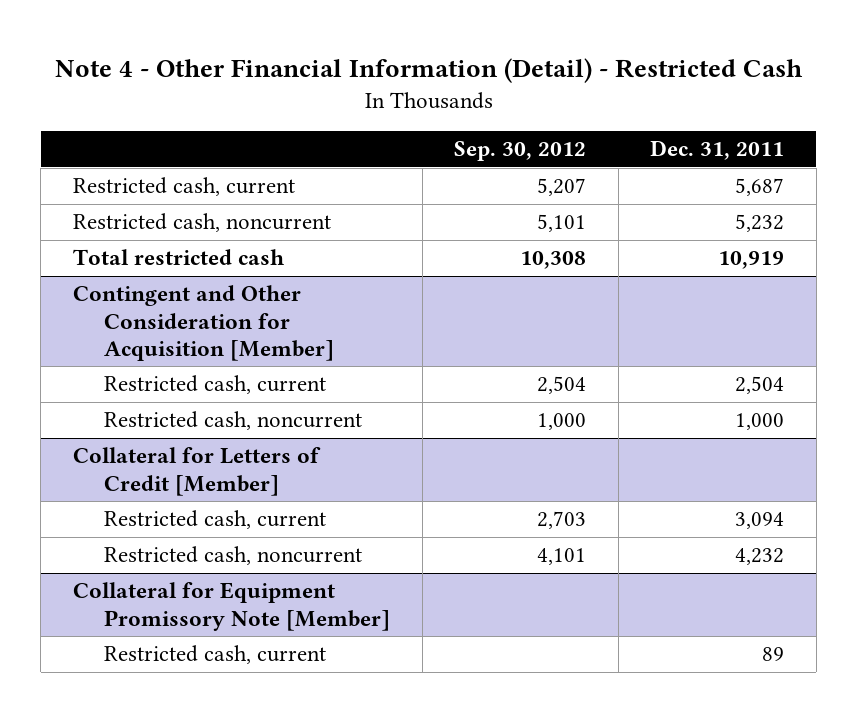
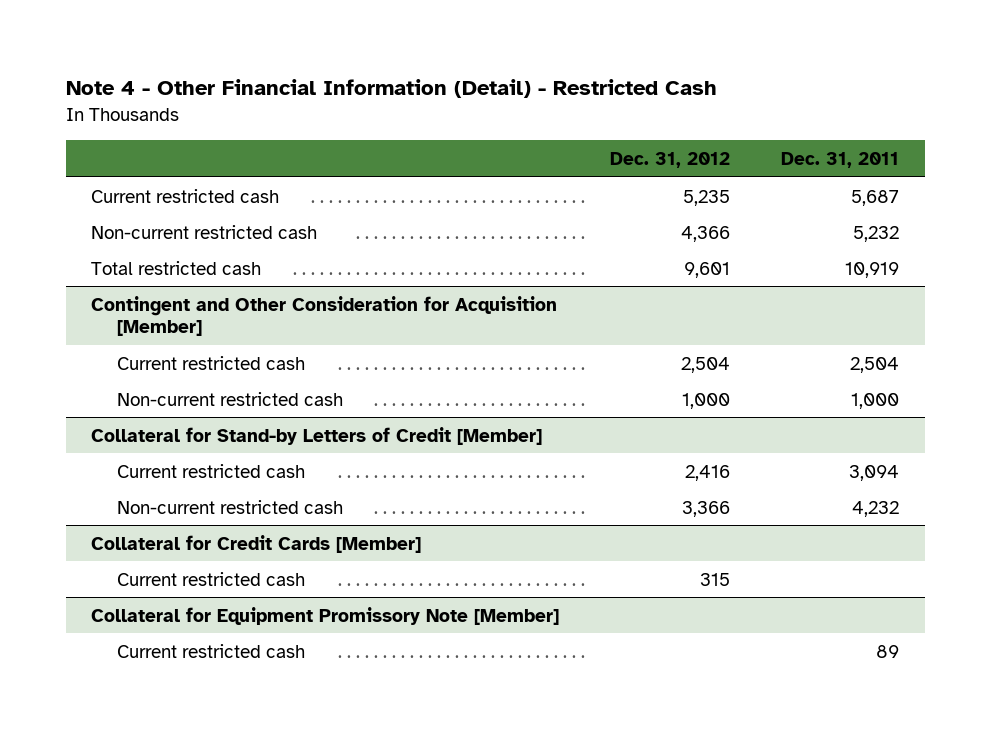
[454,141,587,162] Sep. 30, 2012 -> none
none -> [610,151,731,168] Dec. 31, 2012
[72,177,295,197] Restricted cash, current -> [91,188,280,203] Current restricted cash
[72,213,331,233] Restricted cash, noncurrent -> [91,224,318,239] Non-current restricted cash
[104,375,327,395] Restricted cash, current -> [116,355,305,370] Current restricted cash
[104,411,363,431] Restricted cash, noncurrent -> [116,391,343,406] Non-current restricted cash
[72,447,321,496] Collateral for Letters of Credit [Member] -> [91,426,543,445] Collateral for Stand-by Letters of Credit [Member]
[104,510,327,530] Restricted cash, current -> [116,463,305,478] Current restricted cash
[104,546,363,566] Restricted cash, noncurrent -> [116,499,343,514] Non-current restricted cash
none -> [91,534,422,553] Collateral for Credit Cards [Member]
none -> [116,571,305,586] Current restricted cash
[104,645,327,665] Restricted cash, current -> [116,643,305,658] Current restricted cash

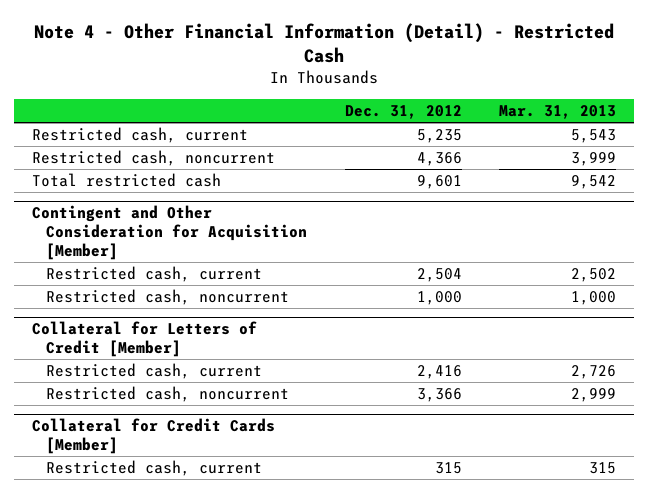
[781,151,900,168] Dec. 31, 2011 -> none
none -> [498,105,616,120] Mar. 31, 2013
[91,188,280,203] Current restricted cash -> [32,127,249,144] Restricted cash, current
[91,224,318,239] Non-current restricted cash -> [32,150,276,167] Restricted cash, noncurrent
[116,355,305,370] Current restricted cash -> [46,266,263,283] Restricted cash, current
[116,391,343,406] Non-current restricted cash -> [46,289,290,306] Restricted cash, noncurrent
[91,426,543,445] Collateral for Stand-by Letters of Credit [Member] -> [32,321,258,358] Collateral for Letters of Credit [Member]
[116,463,305,478] Current restricted cash -> [46,363,263,380] Restricted cash, current
[116,499,343,514] Non-current restricted cash -> [46,386,290,403] Restricted cash, noncurrent
[91,606,560,625] Collateral for Equipment Promissory Note [Member] -> none
[116,643,305,658] Current restricted cash -> none
[116,571,305,586] Current restricted cash -> [46,460,263,477] Restricted cash, current

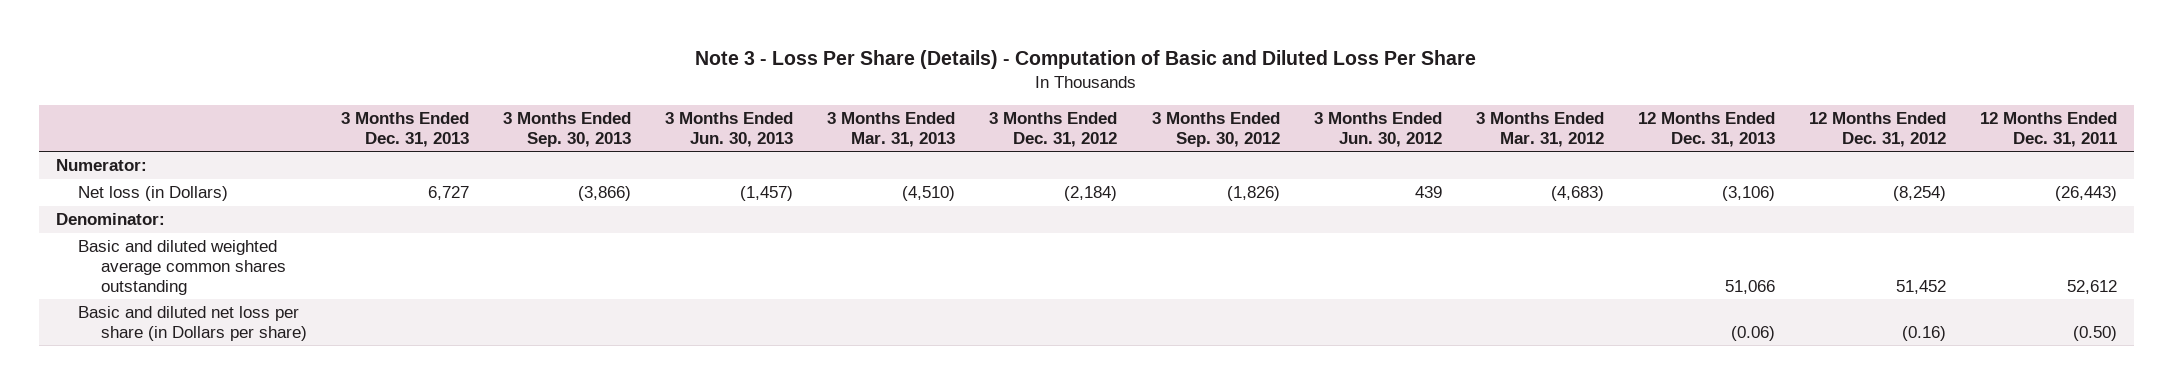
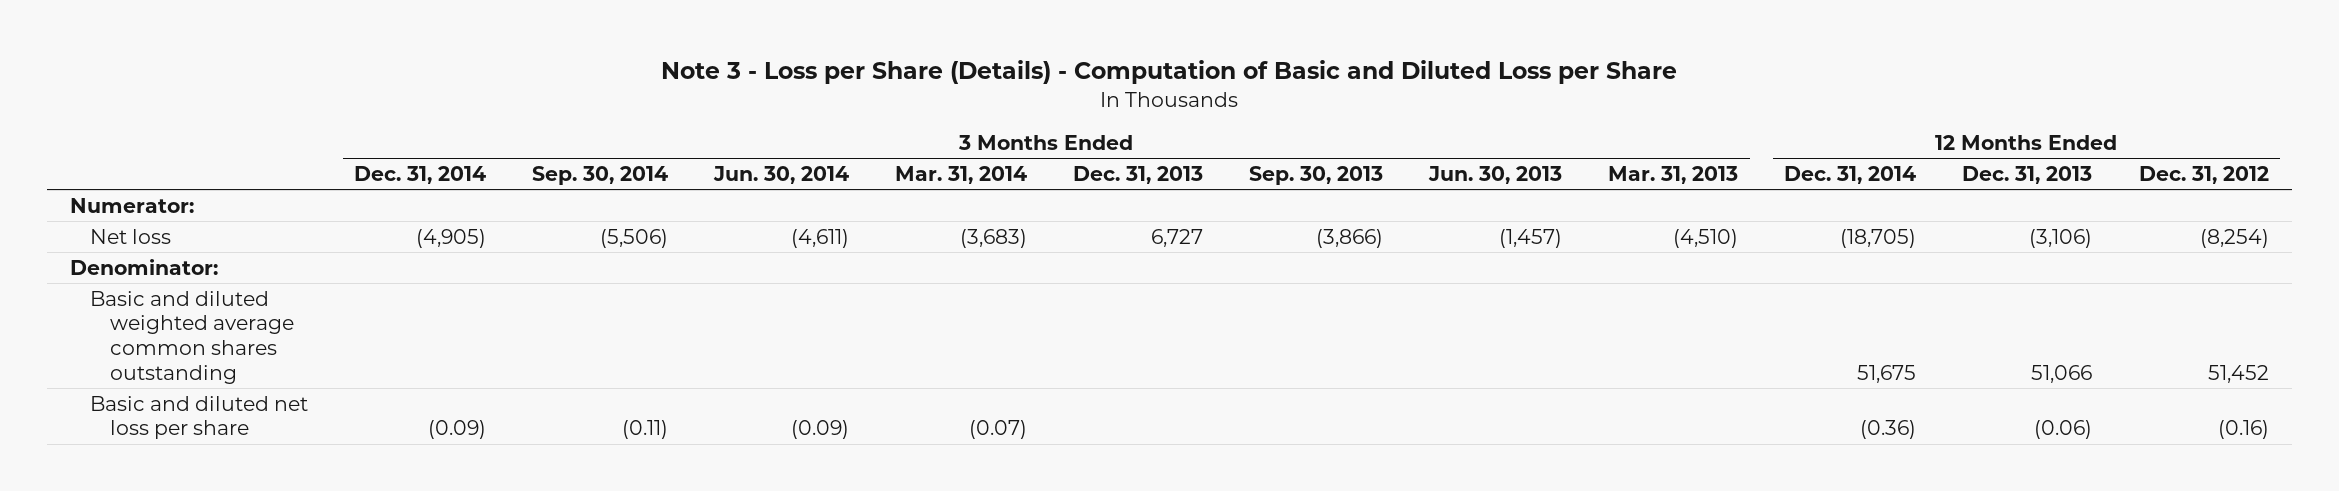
[695,50,1477,70] Note 3 - Loss Per Share (Details) - Computation of Basic and Diluted Loss Per Share -> [661,59,1678,84] Note 3 - Loss per Share (Details) - Computation of Basic and Diluted Loss per Share
[989,112,1118,147] 3 Months Ended Dec. 31, 2012 -> none
[1151,112,1280,147] 3 Months Ended Sep. 30, 2012 -> none
[1313,112,1442,147] 3 Months Ended Jun. 30, 2012 -> none
[1475,112,1604,147] 3 Months Ended Mar. 31, 2012 -> none
[1980,112,2118,147] 12 Months Ended Dec. 31, 2011 -> none
none -> [354,166,487,185] Dec. 31, 2014
none -> [532,166,669,186] Sep. 30, 2014
none -> [713,166,850,185] Jun. 30, 2014
none -> [895,166,1028,185] Mar. 31, 2014
none -> [1784,166,1917,185] Dec. 31, 2014
[78,186,229,202] Net loss (in Dollars) -> [90,228,172,244] Net loss
[78,306,308,341] Basic and diluted net loss per share (in Dollars per share) -> [90,395,309,440] Basic and diluted net loss per share

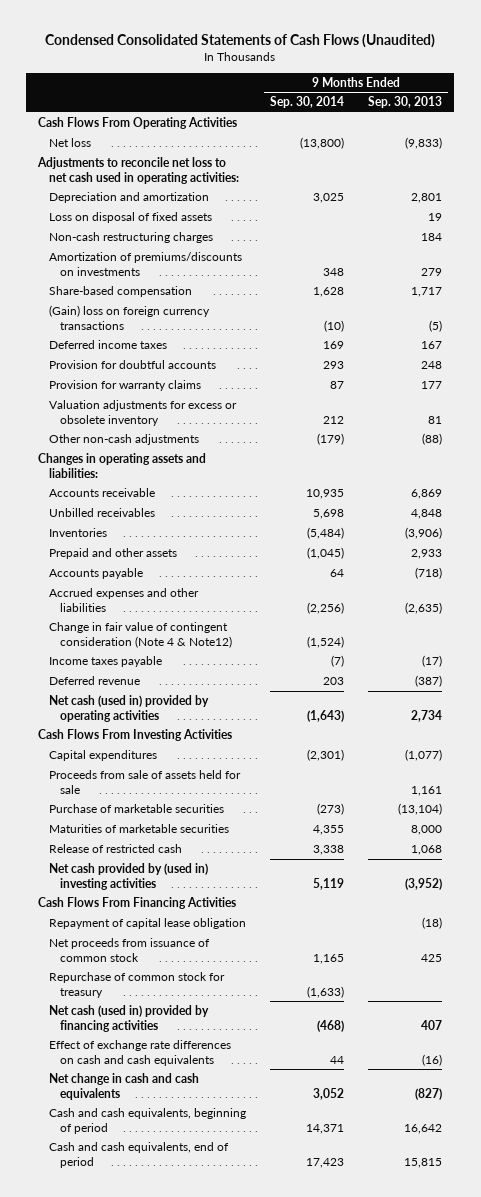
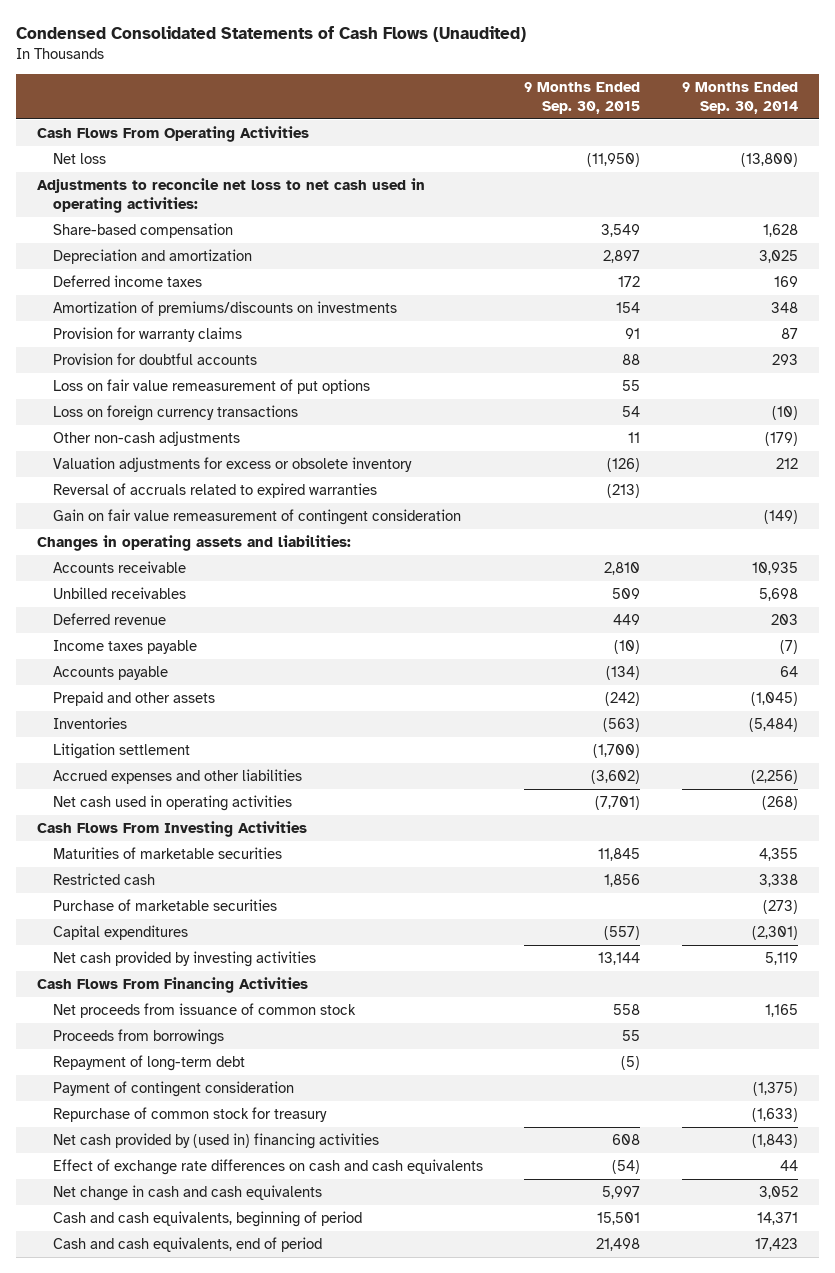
[368,96,443,109] Sep. 30, 2013 -> none
none -> [524,81,641,114] 9 Months Ended Sep. 30, 2015
[49,212,213,224] Loss on disposal of fixed assets -> none
[49,232,214,244] Non-cash restructuring charges -> none
[49,305,211,330] (Gain) loss on foreign currency transactions -> none
[49,192,210,204] Depreciation and amortization -> [52,249,252,265] Depreciation and amortization
[49,252,243,276] Amortization of premiums/discounts on investments -> [52,301,397,317] Amortization of premiums/discounts on investments
[49,360,217,370] Provision for doubtful accounts -> [52,353,257,366] Provision for doubtful accounts
none -> [52,379,370,395] Loss on fair value remeasurement of put options
none -> [52,405,298,422] Loss on foreign currency transactions
[49,400,238,426] Valuation adjustments for excess or obsolete inventory -> [52,457,412,473] Valuation adjustments for excess or obsolete inventory
none -> [52,483,377,499] Reversal of accruals related to expired warranties
none -> [52,509,461,526] Gain on fair value remeasurement of contingent consideration
[49,676,141,686] Deferred revenue -> [52,613,166,626] Deferred revenue
[49,656,163,668] Income taxes payable -> [52,640,197,655] Income taxes payable
[49,548,178,560] Prepaid and other assets -> [52,691,215,707] Prepaid and other assets
[49,528,108,538] Inventories -> [52,717,127,730] Inventories
none -> [52,743,190,760] Litigation settlement
[49,622,232,648] Change in fair value of contingent consideration (Note 4 & Note12) -> none
[49,695,210,722] Net cash (used in) provided by operating activities -> [52,795,292,812] Net cash used in operating activities
[307,709,345,722] (1,643) -> [761,796,798,811] (268)
[49,770,242,794] Proceeds from sale of assets held for sale -> none
[49,844,183,854] Release of restricted cash -> [52,873,155,886] Restricted cash
[49,804,225,814] Purchase of marketable securities -> [52,899,277,912] Purchase of marketable securities
[49,750,158,762] Capital expenditures -> [52,925,188,941] Capital expenditures
[49,863,209,890] Net cash provided by (used in) investing activities -> [52,951,316,968] Net cash provided by investing activities
[49,918,247,930] Repayment of capital lease obligation -> none
none -> [52,1029,224,1046] Proceeds from borrowings
none -> [52,1055,245,1072] Repayment of long-term debt
none -> [52,1081,294,1098] Payment of contingent consideration
[49,1005,210,1032] Net cash (used in) provided by financing activities -> [52,1133,379,1150] Net cash provided by (used in) financing activities
[317,1019,345,1032] (468) -> [751,1134,798,1149] (1,843)

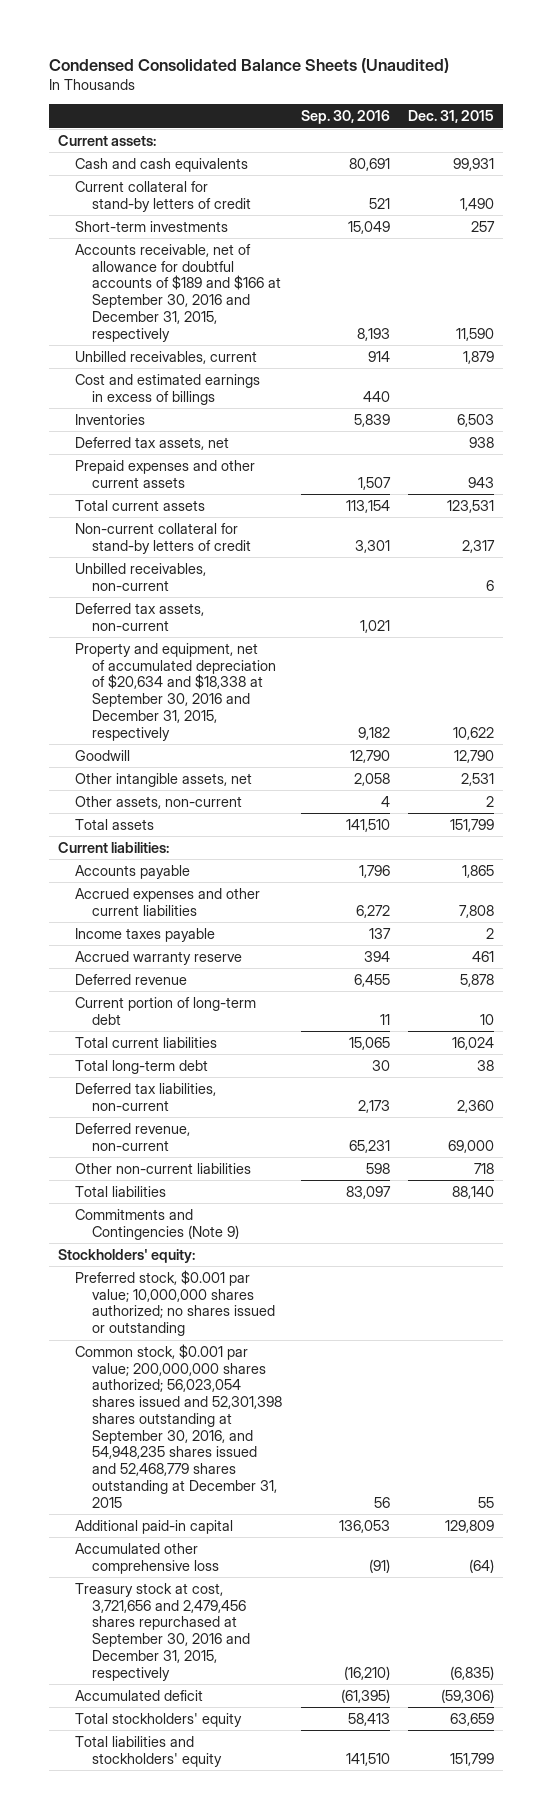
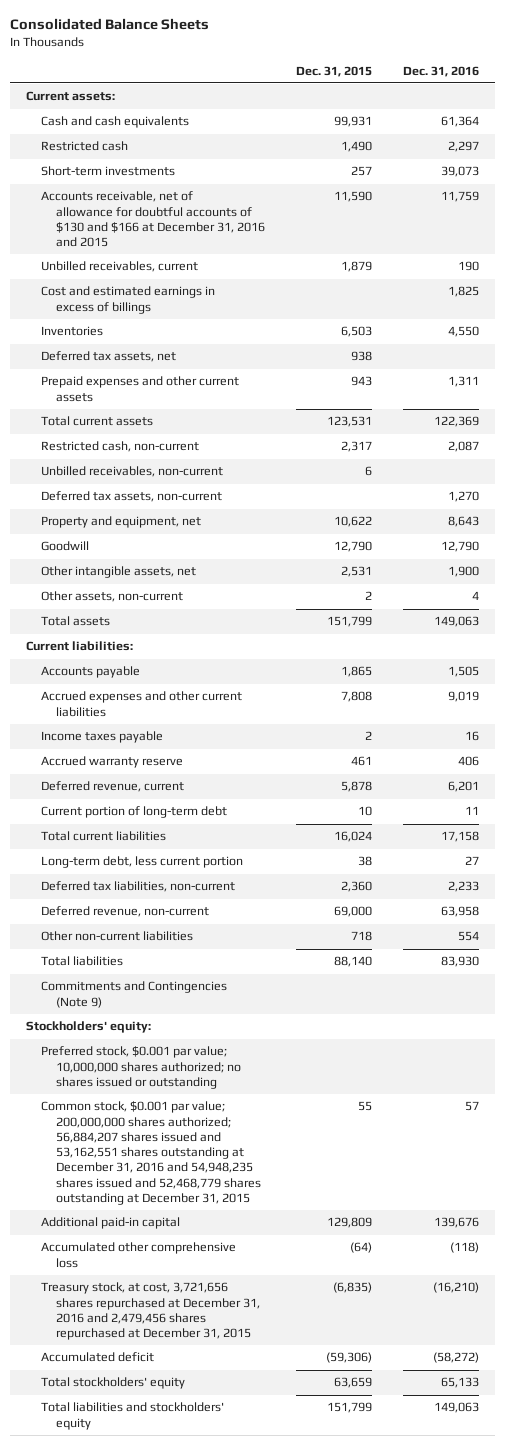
[48,57,449,73] Condensed Consolidated Balance Sheets (Unaudited) -> [10,18,210,31] Consolidated Balance Sheets
[300,110,390,125] Sep. 30, 2016 -> none
none -> [403,65,480,77] Dec. 31, 2016
[75,180,252,212] Current collateral for stand-by letters of credit -> [40,141,128,152] Restricted cash
[75,243,282,342] Accounts receivable, net of allowance for doubtful accounts of $189 and $166 at September 30, 2016 and December 31, 2015, respectively -> [40,191,265,248] Accounts receivable, net of allowance for doubtful accounts of $130 and $166 at December 31, 2016 and 2015
[75,522,252,554] Non-current collateral for stand-by letters of credit -> [40,441,199,453] Restricted cash, non-current
[75,642,277,741] Property and equipment, net of accumulated depreciation of $20,634 and $18,338 at September 30, 2016 and December 31, 2015, respectively -> [40,516,201,529] Property and equipment, net
[75,973,188,985] Deferred revenue -> [40,781,184,793] Deferred revenue, current
[75,1059,209,1074] Total long-term debt -> [40,856,243,869] Long-term debt, less current portion
[75,1343,283,1508] Common stock, $0.001 par value; 200,000,000 shares authorized; 56,023,054 shares issued and 52,301,398 shares outstanding at September 30, 2016, and 54,948,235 shares issued and 52,468,779 shares outstanding at December 31, 2015 -> [40,1101,261,1206] Common stock, $0.001 par value; 200,000,000 shares authorized; 56,884,207 shares issued and 53,162,551 shares outstanding at December 31, 2016 and 54,948,235 shares issued and 52,468,779 shares outstanding at December 31, 2015
[75,1582,251,1681] Treasury stock at cost, 3,721,656 and 2,479,456 shares repurchased at September 30, 2016 and December 31, 2015, respectively -> [40,1282,260,1341] Treasury stock, at cost, 3,721,656 shares repurchased at December 31, 2016 and 2,479,456 shares repurchased at December 31, 2015

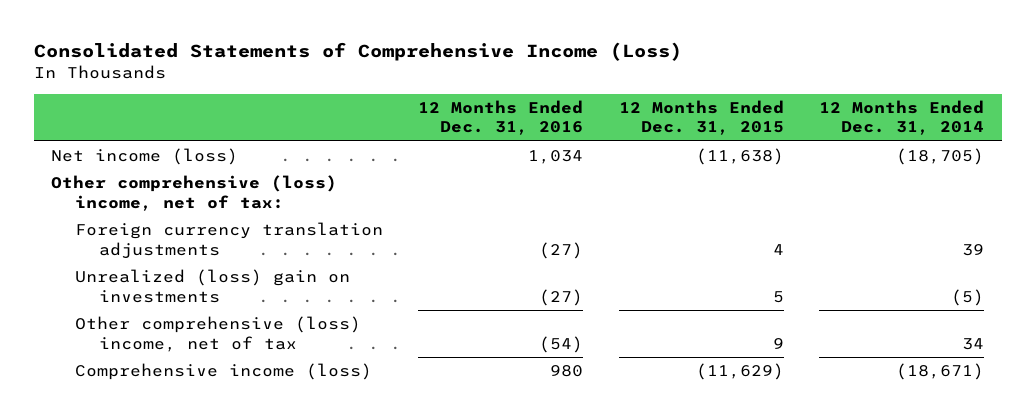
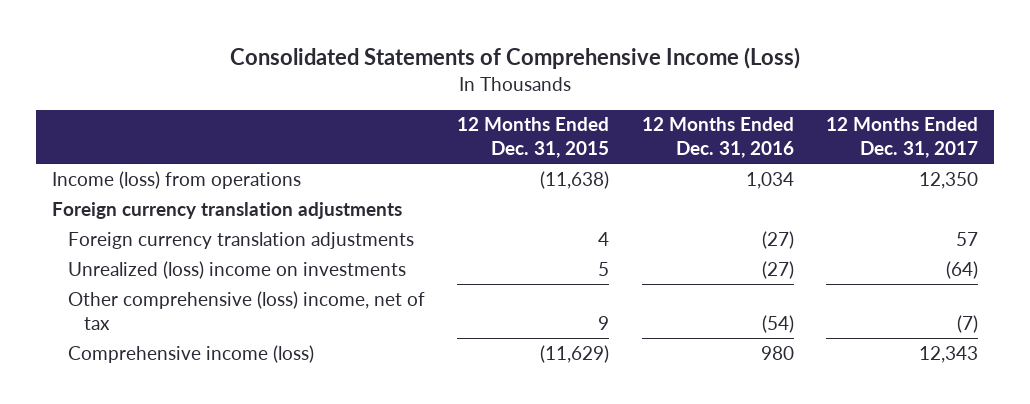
[818,99,984,136] 12 Months Ended Dec. 31, 2014 -> none
none -> [825,117,978,159] 12 Months Ended Dec. 31, 2017
[51,148,239,166] Net income (loss) -> [51,170,301,189] Income (loss) from operations
[51,175,338,211] Other comprehensive (loss) income, net of tax: -> [51,201,402,219] Foreign currency translation adjustments
[75,269,351,303] Unrealized (loss) gain on investments -> [67,260,406,279] Unrealized (loss) income on investments

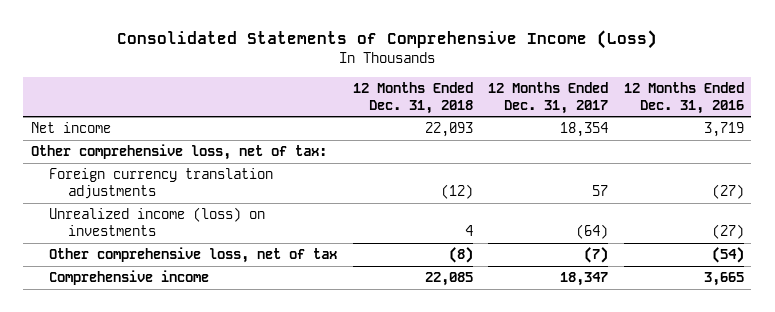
[457,117,610,159] 12 Months Ended Dec. 31, 2015 -> none
none -> [352,81,473,114] 12 Months Ended Dec. 31, 2018
[51,170,301,189] Income (loss) from operations -> [30,122,111,134] Net income
[745,171,794,189] 1,034 -> [703,122,744,138] 3,719
[918,171,978,189] 12,350 -> [560,122,609,138] 18,354
[51,201,402,219] Foreign currency translation adjustments -> [30,144,327,161] Other comprehensive loss, net of tax:
[67,260,406,279] Unrealized (loss) income on investments -> [49,207,266,237] Unrealized income (loss) on investments
[67,290,425,330] Other comprehensive (loss) income, net of tax -> [49,247,338,264] Other comprehensive loss, net of tax
[67,344,314,363] Comprehensive income (loss) -> [49,270,210,286] Comprehensive income
[760,345,794,360] 980 -> [703,272,744,287] 3,665
[918,345,978,363] 12,343 -> [560,272,609,287] 18,347

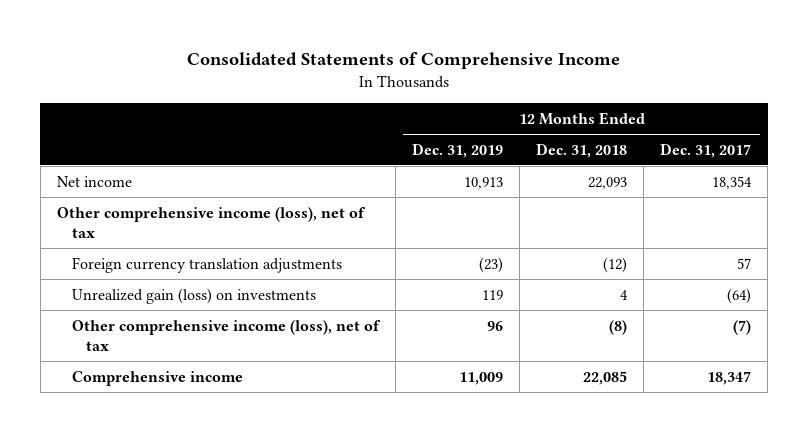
[117,30,658,50] Consolidated Statements of Comprehensive Income (Loss) -> [187,52,621,70] Consolidated Statements of Comprehensive Income
[623,81,744,114] 12 Months Ended Dec. 31, 2016 -> none
none -> [411,142,503,158] Dec. 31, 2019
[30,144,327,161] Other comprehensive loss, net of tax: -> [56,206,366,238] Other comprehensive income (loss), net of tax
[49,207,266,237] Unrealized income (loss) on investments -> [71,287,316,304] Unrealized gain (loss) on investments
[49,247,338,264] Other comprehensive loss, net of tax -> [71,319,381,351] Other comprehensive income (loss), net of tax

